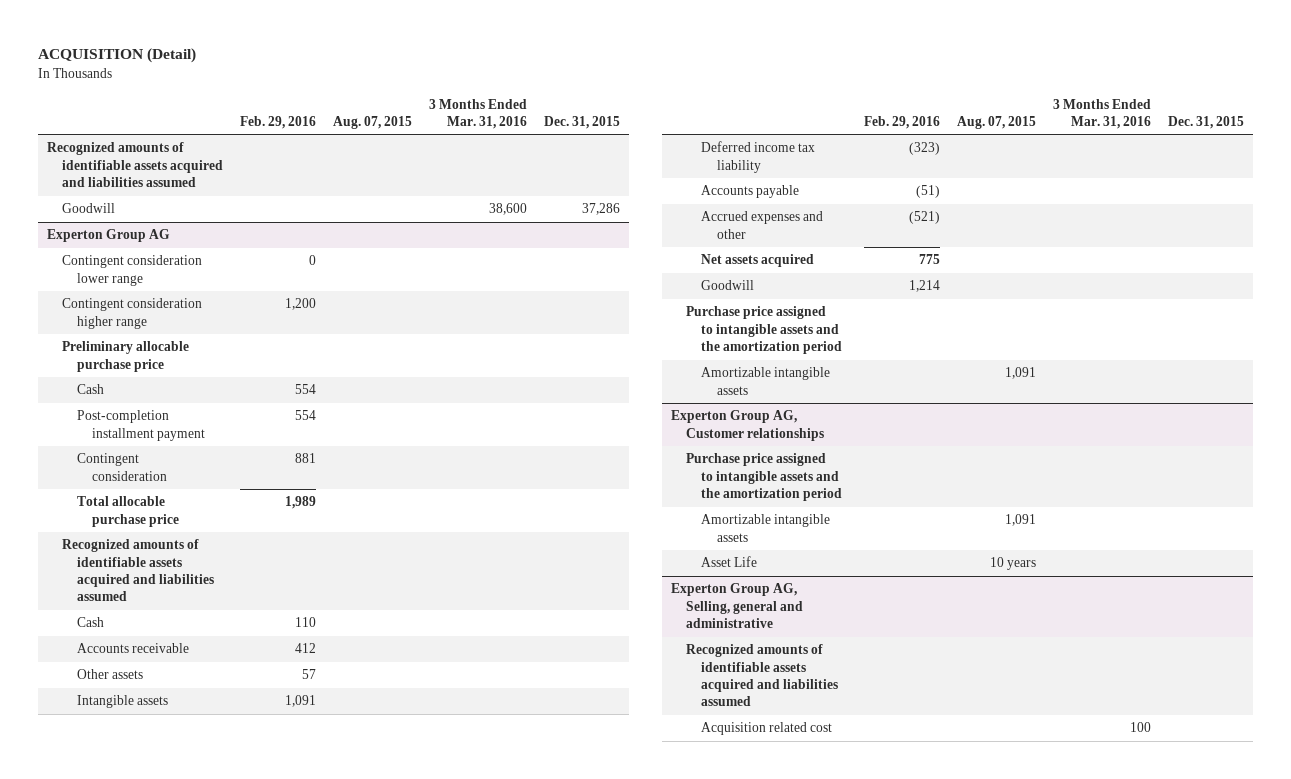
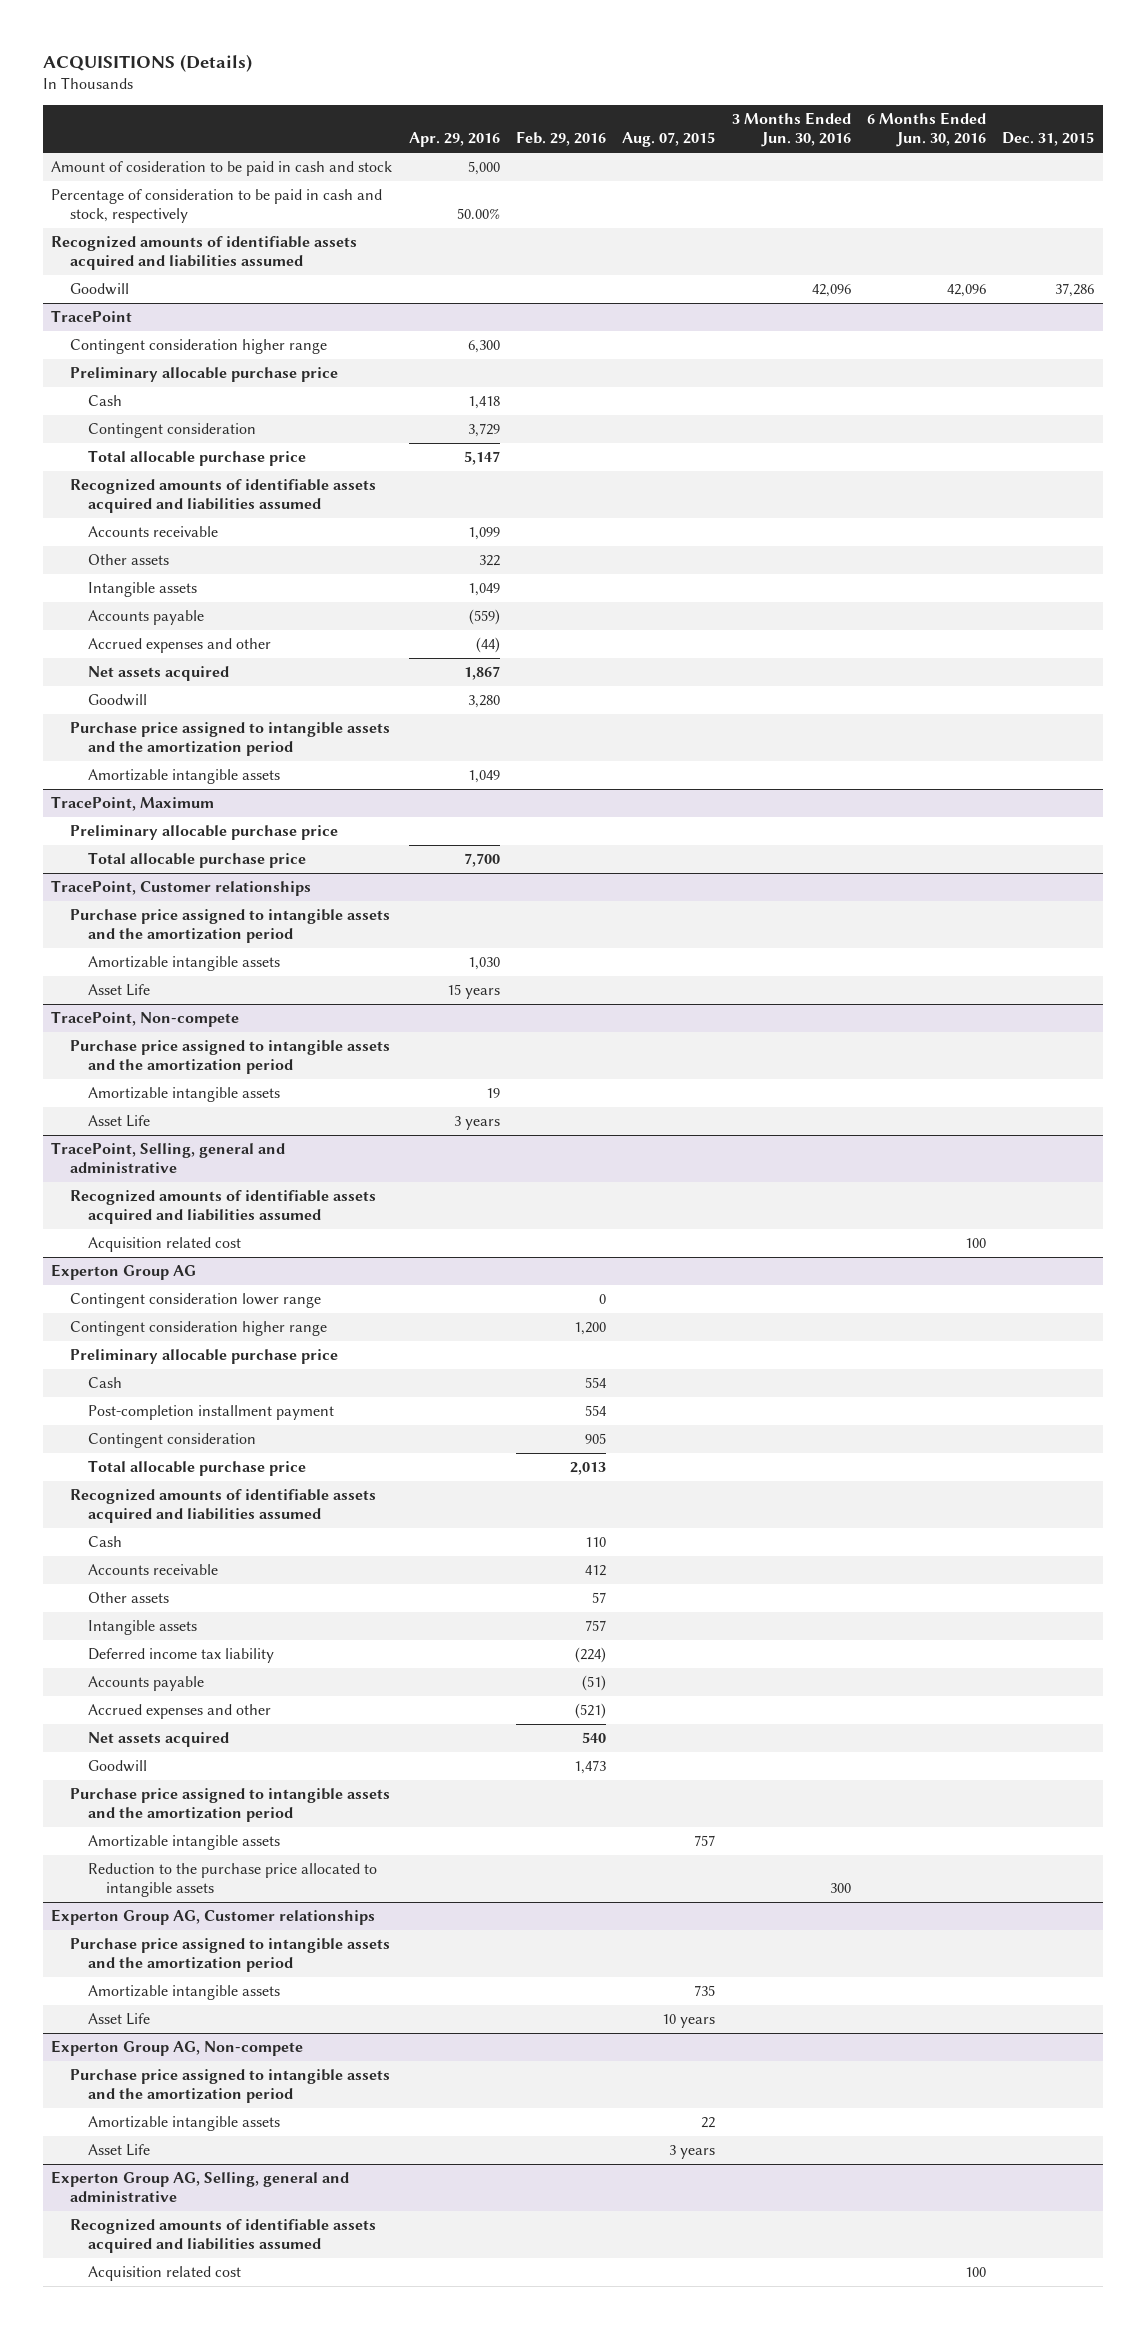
[38,48,197,64] ACQUISITION (Detail) -> [43,53,253,72] ACQUISITIONS (Details)
[429,98,528,129] 3 Months Ended Mar. 31, 2016 -> none
none -> [408,132,500,148] Apr. 29, 2016
none -> [731,112,851,148] 3 Months Ended Jun. 30, 2016
none -> [867,112,987,148] 6 Months Ended Jun. 30, 2016
none -> [51,161,393,177] Amount of cosideration to be paid in cash and stock
none -> [51,189,383,224] Percentage of consideration to be paid in cash and stock, respectively
none -> [51,310,133,323] TracePoint
none -> [69,339,327,355] Contingent consideration higher range
none -> [69,367,338,383] Preliminary allocable purchase price
none -> [88,395,123,407] Cash
none -> [88,423,257,439] Contingent consideration
none -> [88,450,307,467] Total allocable purchase price
none -> [69,479,376,514] Recognized amounts of identifiable assets acquired and liabilities assumed
none -> [88,526,219,538] Accounts receivable
none -> [88,554,170,566] Other assets
none -> [88,582,198,598] Intangible assets
none -> [88,610,205,626] Accounts payable
none -> [88,638,272,654] Accrued expenses and other
none -> [88,666,230,682] Net assets acquired
none -> [88,694,148,707] Goodwill
none -> [69,722,390,757] Purchase price assigned to intangible assets and the amortization period
none -> [88,769,281,785] Amortizable intangible assets
none -> [51,796,215,812] TracePoint, Maximum
none -> [69,825,338,841] Preliminary allocable purchase price
none -> [88,852,307,869] Total allocable purchase price
none -> [51,880,312,897] TracePoint, Customer relationships
none -> [69,909,390,944] Purchase price assigned to intangible assets and the amortization period
none -> [88,956,281,972] Amortizable intangible assets
none -> [88,984,151,997] Asset Life
none -> [51,1011,240,1028] TracePoint, Non-compete
none -> [69,1040,390,1075] Purchase price assigned to intangible assets and the amortization period
none -> [88,1087,281,1103] Amortizable intangible assets
none -> [88,1115,151,1128] Asset Life
none -> [51,1142,286,1174] TracePoint, Selling, general and administrative
none -> [69,1190,376,1225] Recognized amounts of identifiable assets acquired and liabilities assumed
none -> [88,1237,242,1253] Acquisition related cost
[295,453,317,464] 881 -> [585,1433,607,1445] 905
[285,496,317,510] 1,989 -> [570,1462,607,1476] 2,013
[285,695,317,708] 1,091 -> [585,1620,607,1632] 757
[909,142,941,156] (323) -> [575,1647,607,1664] (224)
[919,254,941,265] 775 -> [582,1732,607,1744] 540
[909,280,941,293] 1,214 -> [574,1760,607,1775] 1,473
[1005,367,1037,380] 1,091 -> [694,1835,716,1847] 757
none -> [88,1863,378,1898] Reduction to the purchase price allocated to intangible assets
[1005,514,1037,527] 1,091 -> [694,1985,716,1997] 735
none -> [51,2040,304,2057] Experton Group AG, Non-compete
none -> [69,2069,390,2104] Purchase price assigned to intangible assets and the amortization period
none -> [88,2116,281,2132] Amortizable intangible assets
none -> [88,2144,151,2157] Asset Life

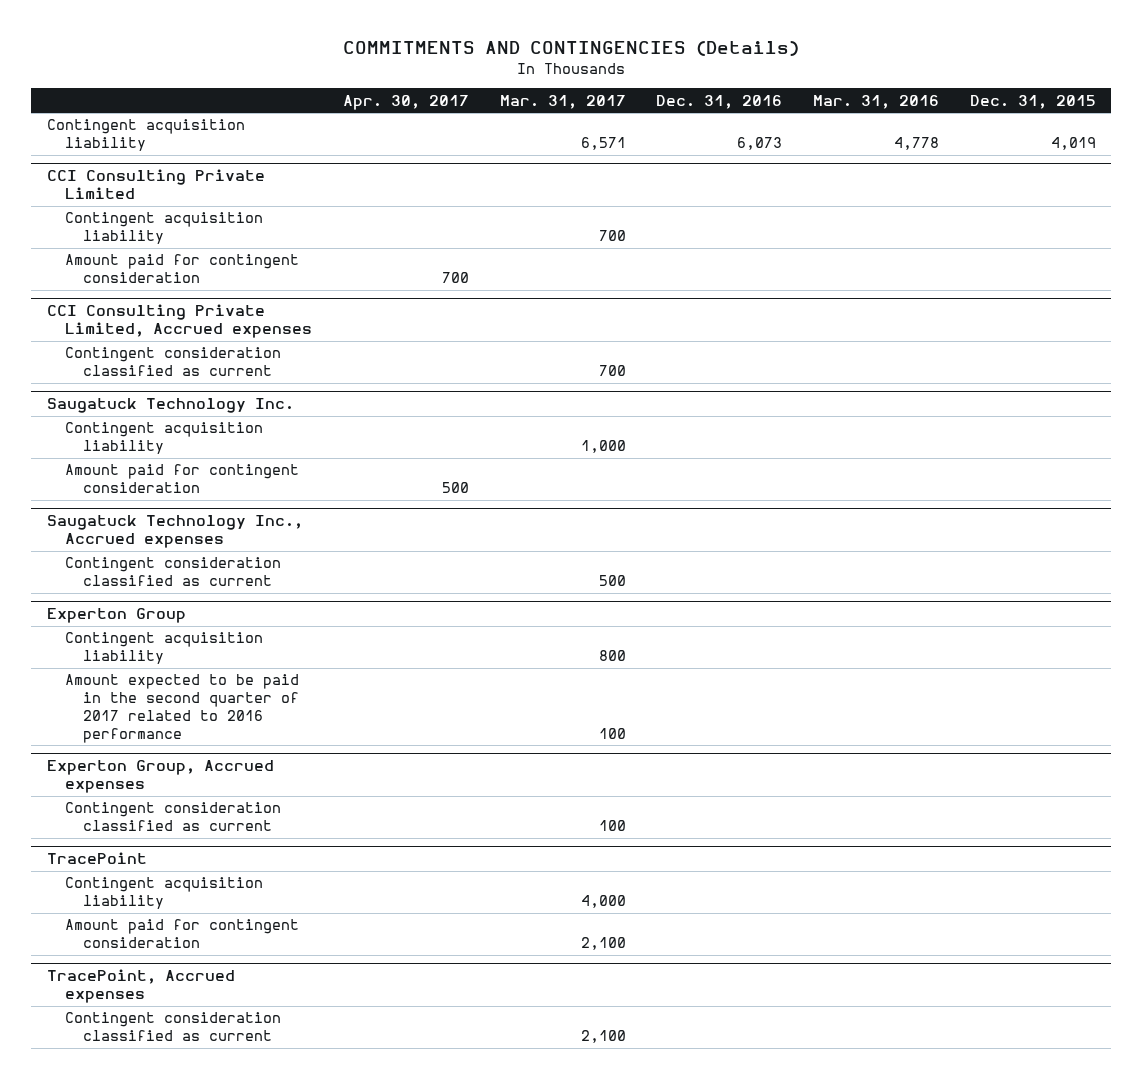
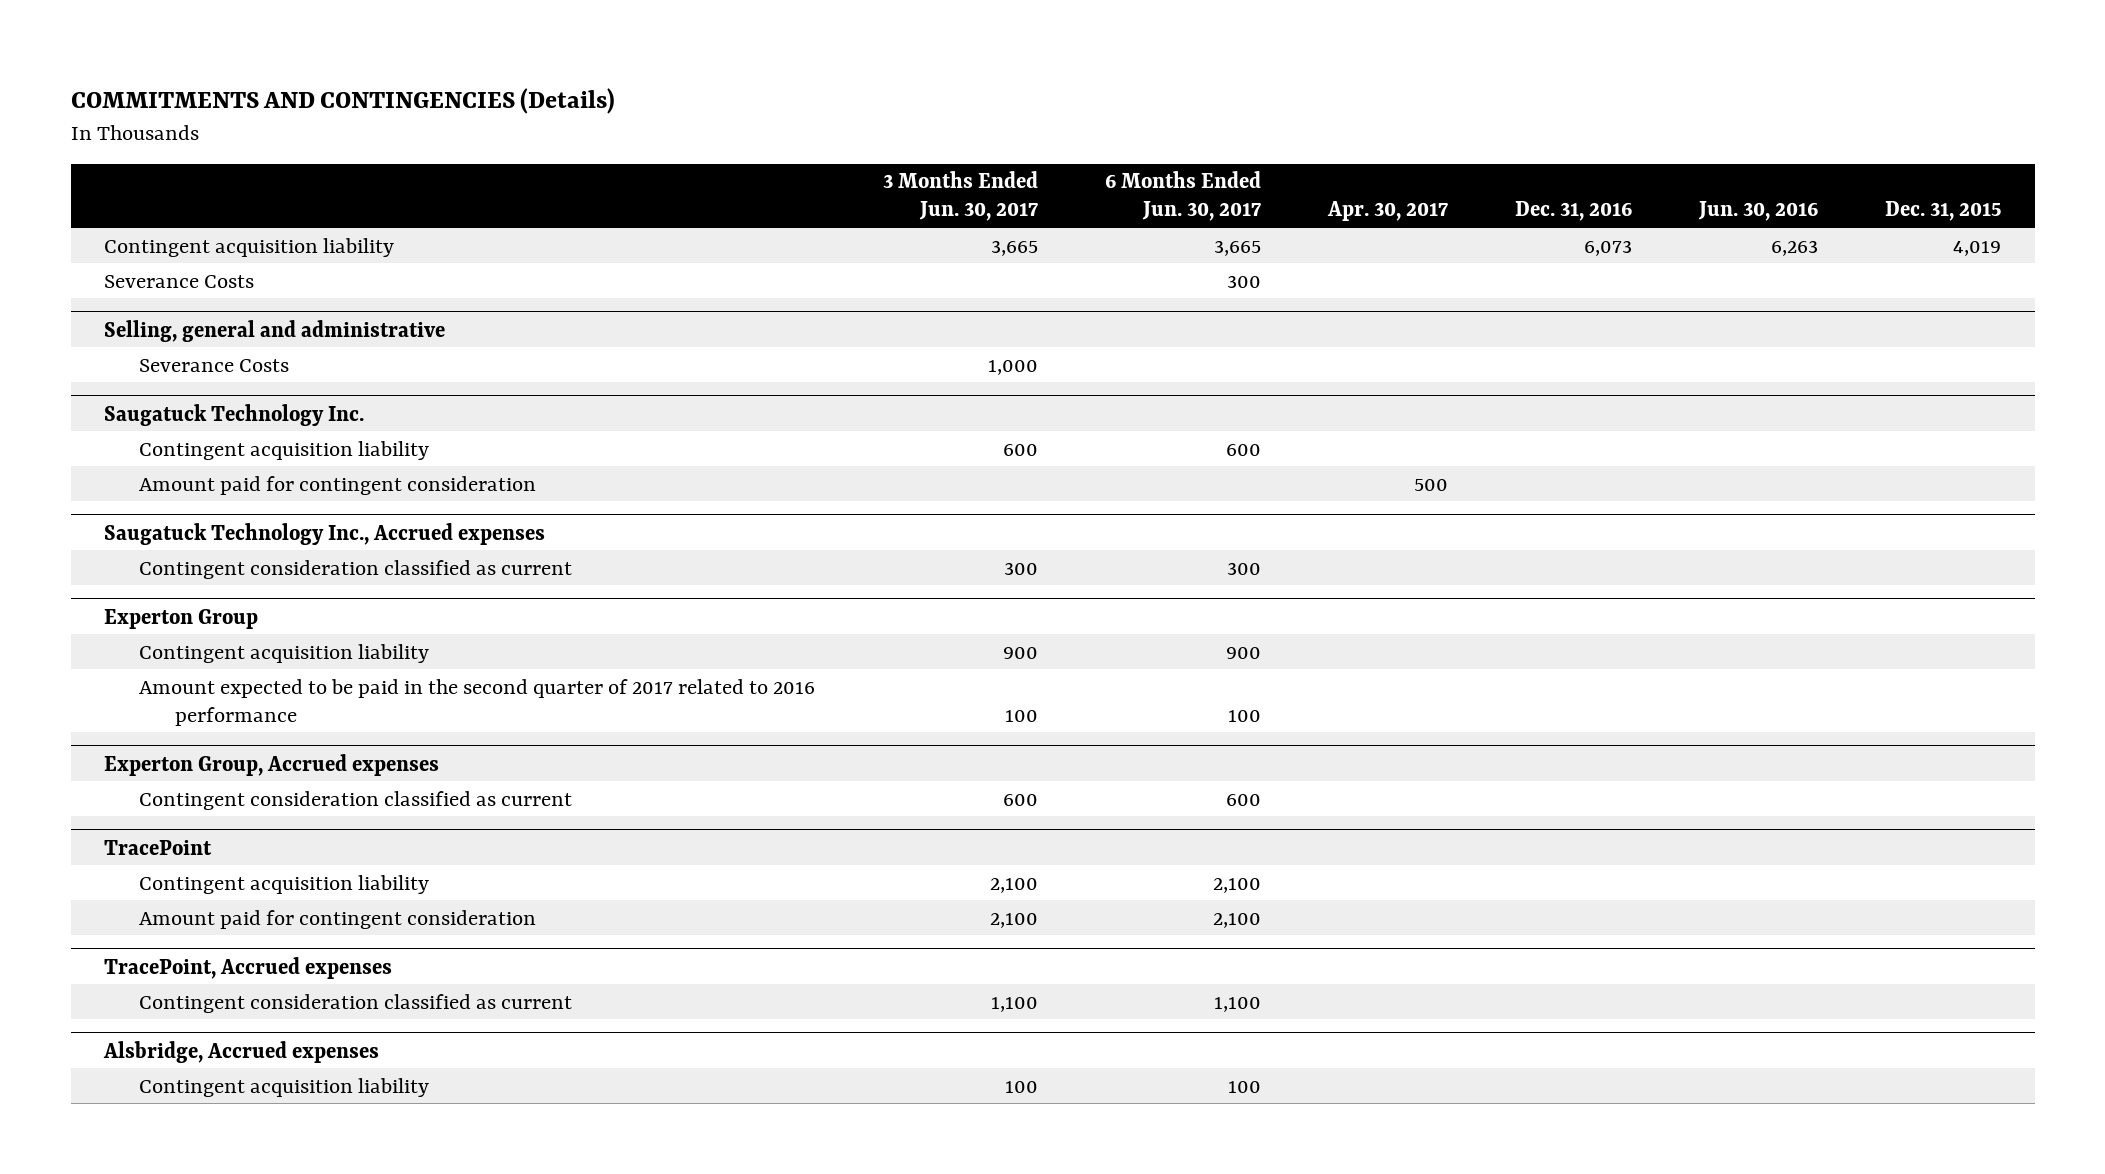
[499,94,626,109] Mar. 31, 2017 -> none
[813,94,940,109] Mar. 31, 2016 -> none
none -> [882,171,1038,222] 3 Months Ended Jun. 30, 2017
none -> [1104,171,1261,222] 6 Months Ended Jun. 30, 2017
none -> [1698,201,1819,222] Jun. 30, 2016
[46,169,265,200] CCI Consulting Private Limited -> none
[64,212,263,245] Contingent acquisition liability -> none
[64,254,299,284] Amount paid for contingent consideration -> none
[46,304,312,339] CCI Consulting Private Limited, Accrued expenses -> none
[64,347,281,377] Contingent consideration classified as current -> none
none -> [104,274,255,288] Severance Costs
none -> [104,319,446,342] Selling, general and administrative
none -> [139,358,290,372] Severance Costs
none -> [103,1040,380,1063] Alsbridge, Accrued expenses
none -> [139,1077,430,1097] Contingent acquisition liability

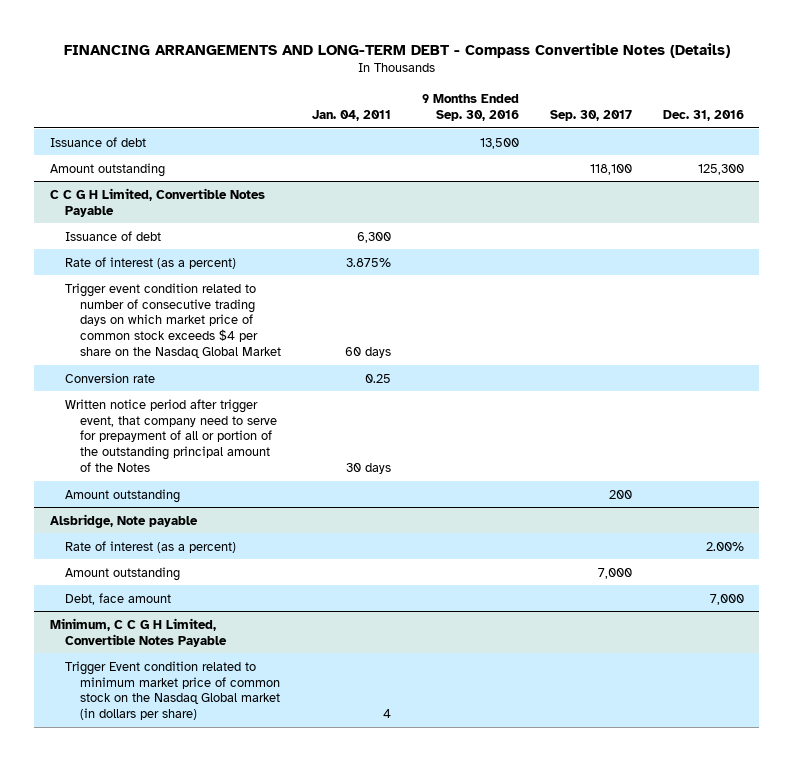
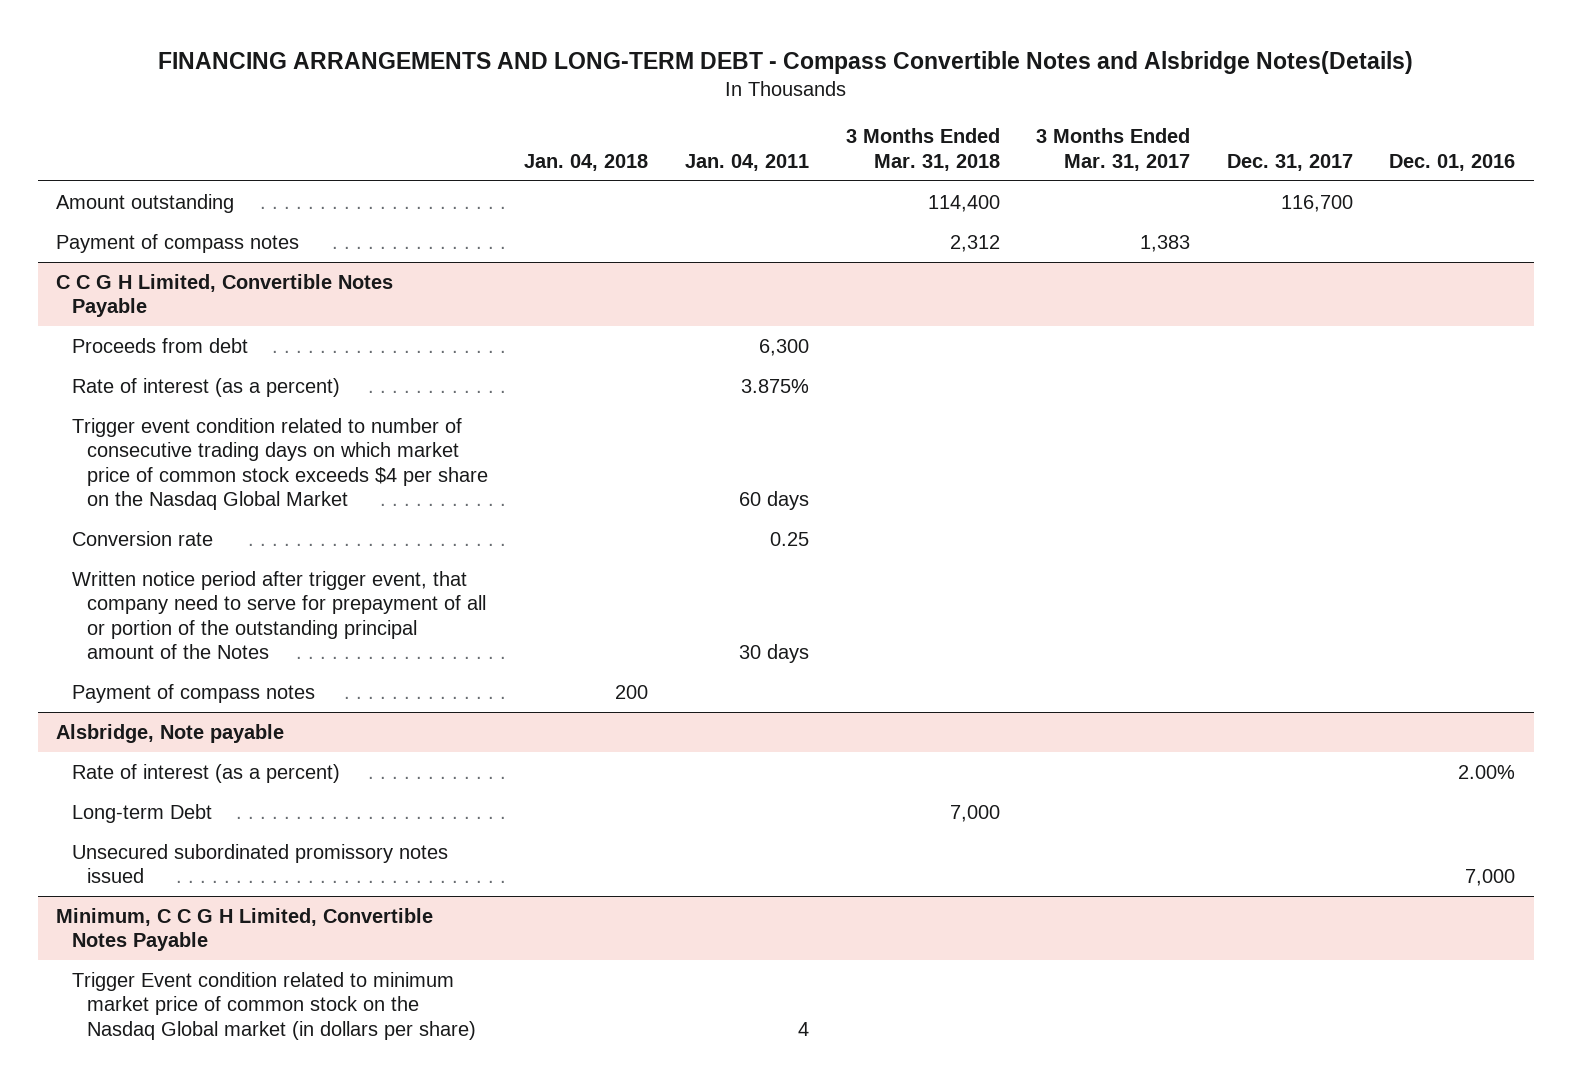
[63,42,730,58] FINANCING ARRANGEMENTS AND LONG-TERM DEBT - Compass Convertible Notes (Details) -> [157,51,1413,75] FINANCING ARRANGEMENTS AND LONG-TERM DEBT - Compass Convertible Notes and Alsbridge Notes(Details)
[421,94,519,122] 9 Months Ended Sep. 30, 2016 -> none
[549,110,632,122] Sep. 30, 2017 -> none
[662,110,744,122] Dec. 31, 2016 -> none
none -> [524,153,649,171] Jan. 04, 2018
none -> [845,128,1000,171] 3 Months Ended Mar. 31, 2018
none -> [1036,128,1191,171] 3 Months Ended Mar. 31, 2017
none -> [1226,153,1353,171] Dec. 31, 2017
none -> [1389,153,1516,171] Dec. 01, 2016
[49,136,146,147] Issuance of debt -> none
none -> [56,233,300,253] Payment of compass notes
[64,230,161,241] Issuance of debt -> [71,337,248,353] Proceeds from debt
[64,488,180,503] Amount outstanding -> none
none -> [71,683,315,703] Payment of compass notes
[64,566,180,581] Amount outstanding -> [71,803,212,823] Long-term Debt
[64,592,171,605] Debt, face amount -> [71,843,448,884] Unsecured subordinated promissory notes issued

